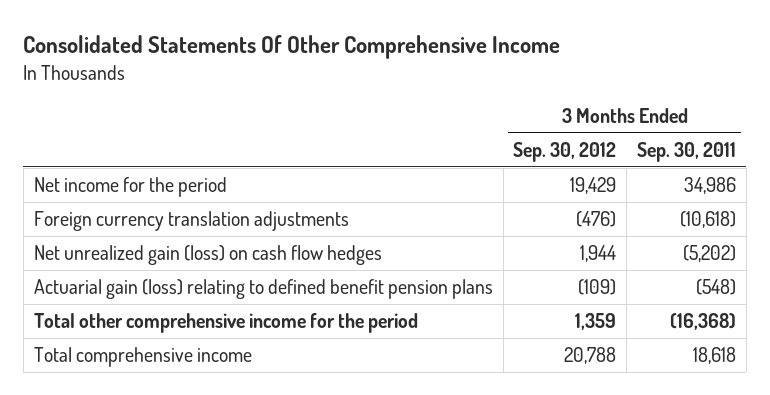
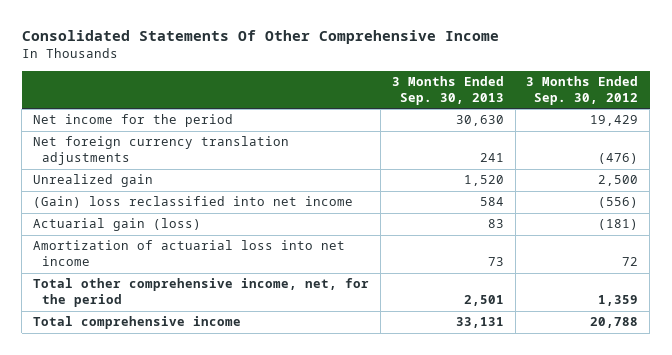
[637,142,737,163] Sep. 30, 2011 -> none
none -> [391,76,504,105] 3 Months Ended Sep. 30, 2013
[33,211,349,232] Foreign currency translation adjustments -> [33,136,290,166] Net foreign currency translation adjustments
[33,245,382,266] Net unrealized gain (loss) on cash flow hedges -> [33,174,154,188] Unrealized gain
[580,245,617,263] 1,944 -> [598,175,639,187] 2,500
none -> [33,196,354,209] (Gain) loss reclassified into net income
[33,279,493,300] Actuarial gain (loss) relating to defined benefit pension plans -> [33,218,202,232] Actuarial gain (loss)
[578,279,617,296] (109) -> [598,219,639,231] (181)
none -> [33,240,346,267] Amortization of actuarial loss into net income
[33,313,418,334] Total other comprehensive income for the period -> [33,278,370,308] Total other comprehensive income, net, for the period

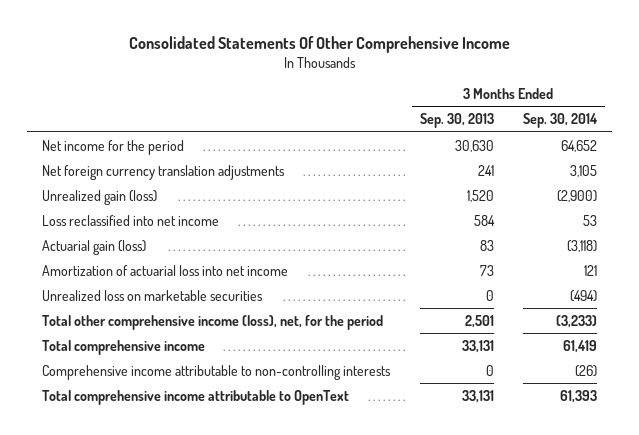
[526,76,639,105] 3 Months Ended Sep. 30, 2012 -> none
none -> [523,113,599,129] Sep. 30, 2014
[33,174,154,188] Unrealized gain -> [42,189,158,205] Unrealized gain (loss)
[33,196,354,209] (Gain) loss reclassified into net income -> [42,214,220,226] Loss reclassified into net income
none -> [42,289,264,301] Unrealized loss on marketable securities
[33,278,370,308] Total other comprehensive income, net, for the period -> [42,314,384,330] Total other comprehensive income (loss), net, for the period
none -> [42,364,392,380] Comprehensive income attributable to non-controlling interests
none -> [42,389,350,405] Total comprehensive income attributable to OpenText

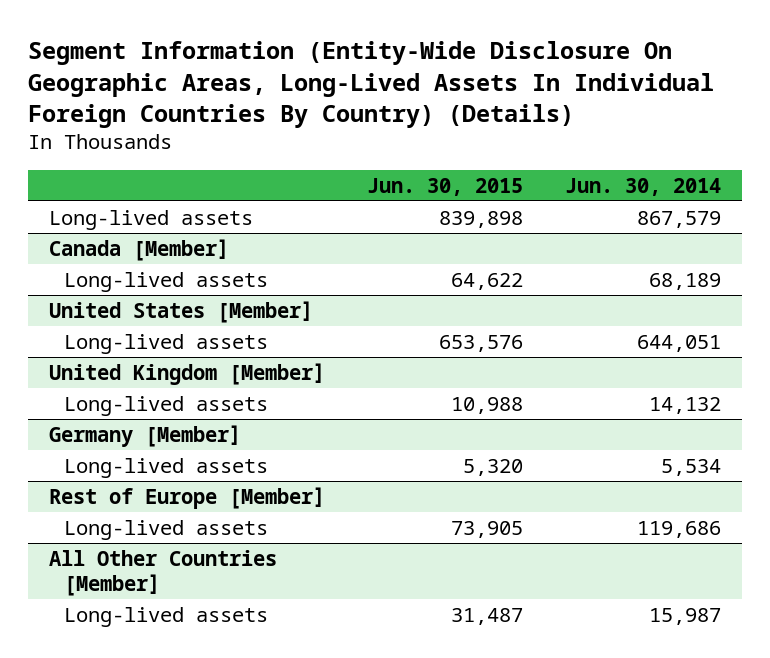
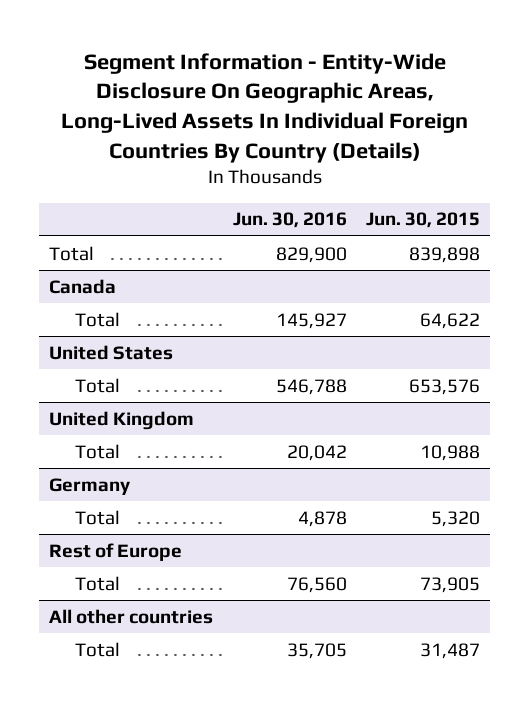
[27,41,714,129] Segment Information (Entity-Wide Disclosure On Geographic Areas, Long-Lived Assets In Individual Foreign Countries By Country) (Details) -> [60,52,468,163] Segment Information - Entity-Wide Disclosure On Geographic Areas, Long-Lived Assets In Individual Foreign Countries By Country (Details)
[565,177,722,196] Jun. 30, 2014 -> none
none -> [232,212,347,229] Jun. 30, 2016
[48,209,253,230] Long-lived assets -> [49,245,95,261] Total
[48,238,229,261] Canada [Member] -> [49,278,117,294] Canada
[64,271,269,292] Long-lived assets -> [75,311,121,327] Total
[48,300,313,323] United States [Member] -> [49,344,174,360] United States
[64,333,269,354] Long-lived assets -> [75,377,121,393] Total
[48,362,325,385] United Kingdom [Member] -> [49,410,195,430] United Kingdom
[64,395,269,416] Long-lived assets -> [75,443,121,459] Total
[48,424,241,447] Germany [Member] -> [49,477,131,495] Germany
[64,457,269,478] Long-lived assets -> [75,509,121,525] Total
[48,486,325,509] Rest of Europe [Member] -> [49,542,183,561] Rest of Europe
[64,519,269,540] Long-lived assets -> [75,575,121,591] Total
[48,549,277,596] All Other Countries [Member] -> [49,608,214,624] All other countries
[64,606,269,627] Long-lived assets -> [75,641,121,657] Total

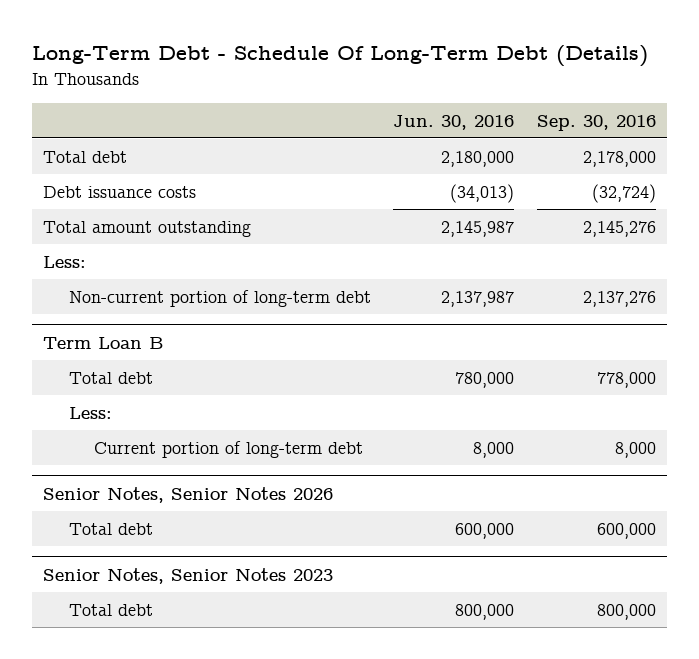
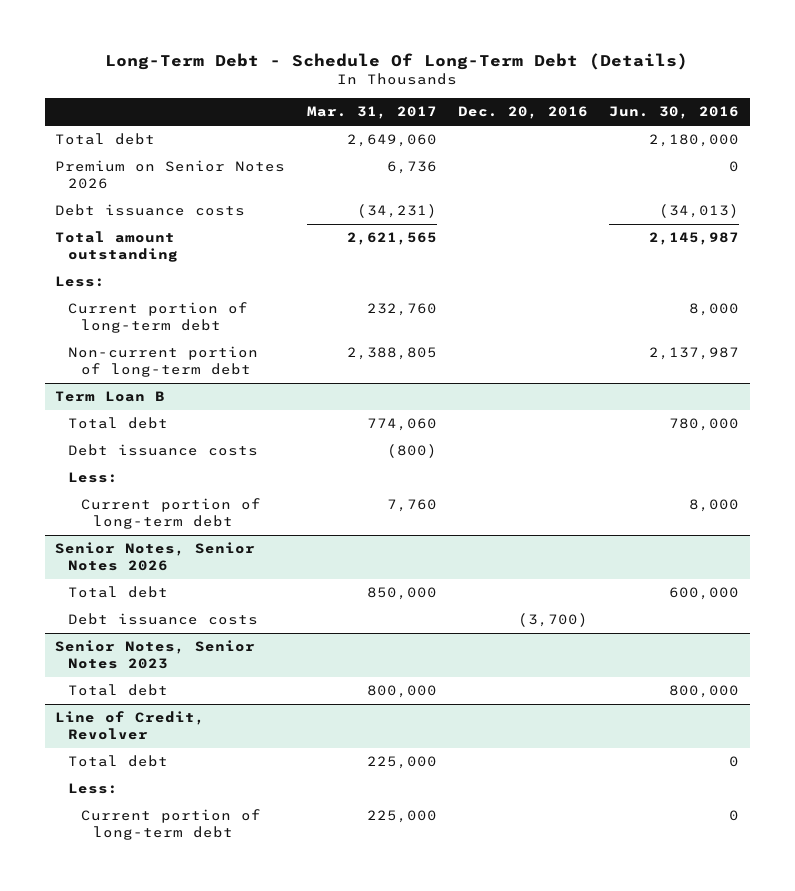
[536,114,656,131] Sep. 30, 2016 -> none
none -> [306,106,437,120] Mar. 31, 2017
none -> [457,106,588,120] Dec. 20, 2016
none -> [55,160,286,190] Premium on Senior Notes 2026
none -> [68,302,249,334] Current portion of long-term debt
none -> [68,444,259,457] Debt issuance costs
none -> [68,613,259,626] Debt issuance costs
none -> [55,711,206,741] Line of Credit, Revolver
none -> [68,755,169,768] Total debt
none -> [68,783,119,795] Less:
none -> [80,809,261,841] Current portion of long-term debt

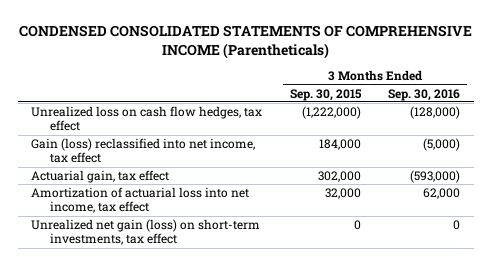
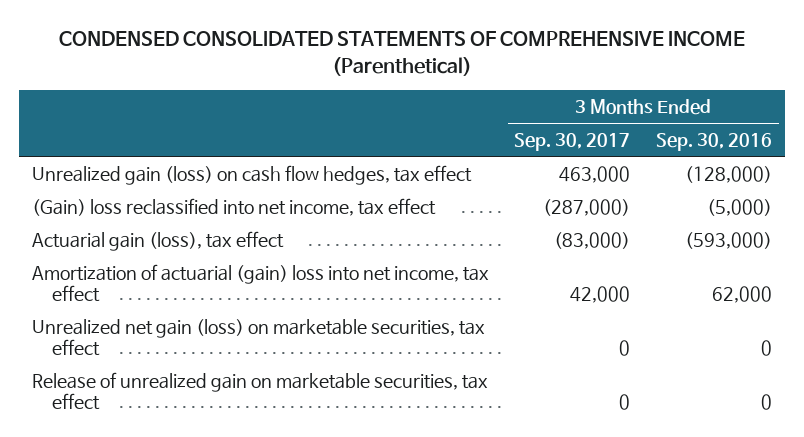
[18,25,472,59] CONDENSED CONSOLIDATED STATEMENTS OF COMPREHENSIVE INCOME (Parentheticals) -> [58,30,745,76] CONDENSED CONSOLIDATED STATEMENTS OF COMPREHENSIVE INCOME (Parenthetical)
[289,88,362,101] Sep. 30, 2015 -> none
none -> [514,132,631,151] Sep. 30, 2017
[31,106,263,132] Unrealized loss on cash flow hedges, tax effect -> [31,164,472,185] Unrealized gain (loss) on cash flow hedges, tax effect
[31,138,256,164] Gain (loss) reclassified into net income, tax effect -> [31,197,436,216] (Gain) loss reclassified into net income, tax effect
[31,170,170,184] Actuarial gain, tax effect -> [31,230,284,251] Actuarial gain (loss), tax effect
[31,187,250,214] Amortization of actuarial loss into net income, tax effect -> [31,263,489,302] Amortization of actuarial (gain) loss into net income, tax effect
[31,219,261,246] Unrealized net gain (loss) on short-term investments, tax effect -> [31,318,485,356] Unrealized net gain (loss) on marketable securities, tax effect
none -> [31,371,488,410] Release of unrealized gain on marketable securities, tax effect

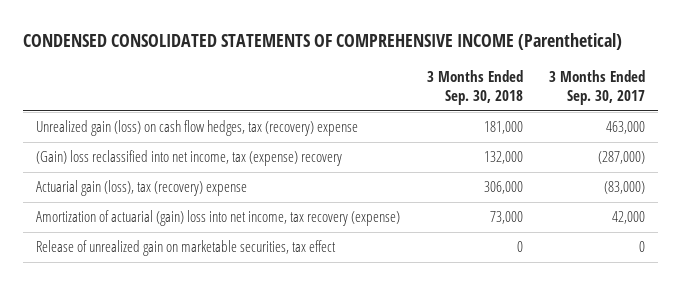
[656,132,773,151] Sep. 30, 2016 -> none
none -> [426,70,523,105] 3 Months Ended Sep. 30, 2018
[31,318,485,356] Unrealized net gain (loss) on marketable securities, tax effect -> none
[31,164,472,185] Unrealized gain (loss) on cash flow hedges, tax effect -> [36,120,359,137] Unrealized gain (loss) on cash flow hedges, tax (recovery) expense
[31,197,436,216] (Gain) loss reclassified into net income, tax effect -> [36,150,343,167] (Gain) loss reclassified into net income, tax (expense) recovery
[31,230,284,251] Actuarial gain (loss), tax effect -> [36,180,248,197] Actuarial gain (loss), tax (recovery) expense
[31,263,489,302] Amortization of actuarial (gain) loss into net income, tax effect -> [36,210,401,227] Amortization of actuarial (gain) loss into net income, tax recovery (expense)

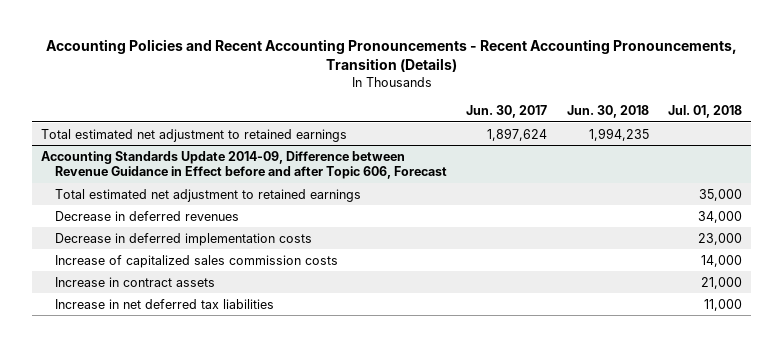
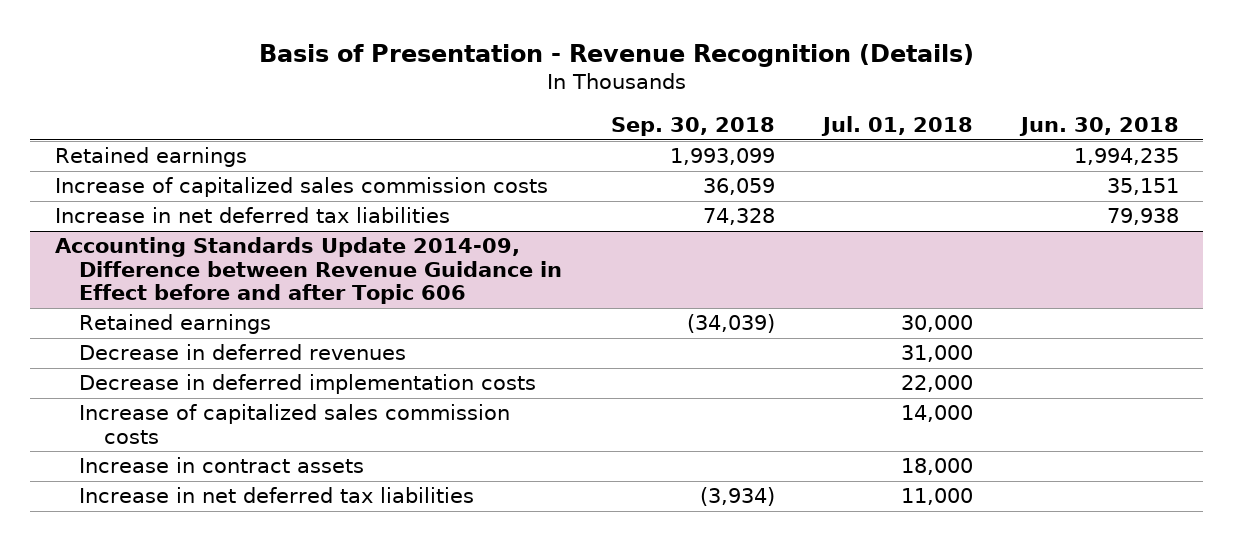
[45,38,737,73] Accounting Policies and Recent Accounting Pronouncements - Recent Accounting Pronouncements, Transition (Details) -> [258,43,974,67] Basis of Presentation - Revenue Recognition (Details)
[466,105,548,119] Jun. 30, 2017 -> none
none -> [610,117,775,137] Sep. 30, 2018
[41,128,348,142] Total estimated net adjustment to retained earnings -> [54,147,247,168] Retained earnings
none -> [54,177,548,198] Increase of capitalized sales commission costs
none -> [54,207,450,224] Increase in net deferred tax liabilities
[41,150,448,180] Accounting Standards Update 2014-09, Difference between Revenue Guidance in Effect before and after Topic 606, Forecast -> [54,237,563,305] Accounting Standards Update 2014-09, Difference between Revenue Guidance in Effect before and after Topic 606
[55,188,362,202] Total estimated net adjustment to retained earnings -> [79,314,272,335] Retained earnings
[698,188,742,201] 35,000 -> [900,315,973,333] 30,000
[697,210,742,223] 34,000 -> [900,345,973,363] 31,000
[697,232,742,245] 23,000 -> [900,375,973,393] 22,000
[700,276,742,289] 21,000 -> [900,458,973,476] 18,000

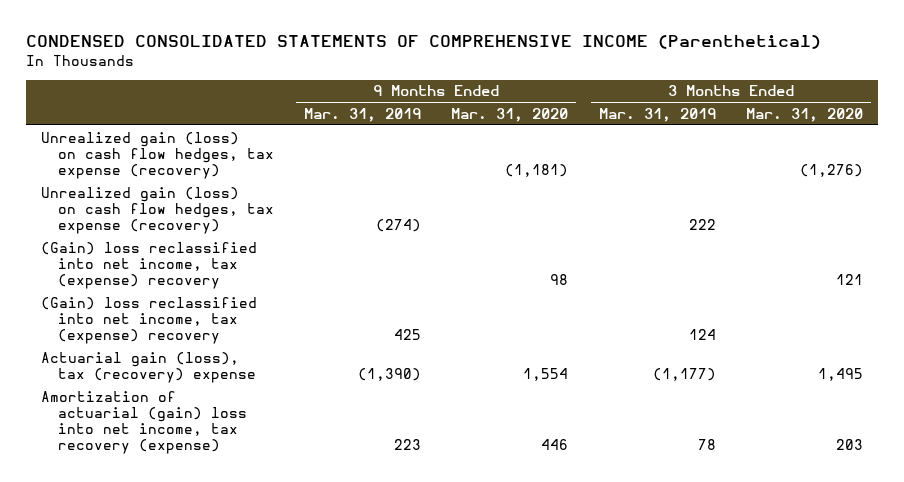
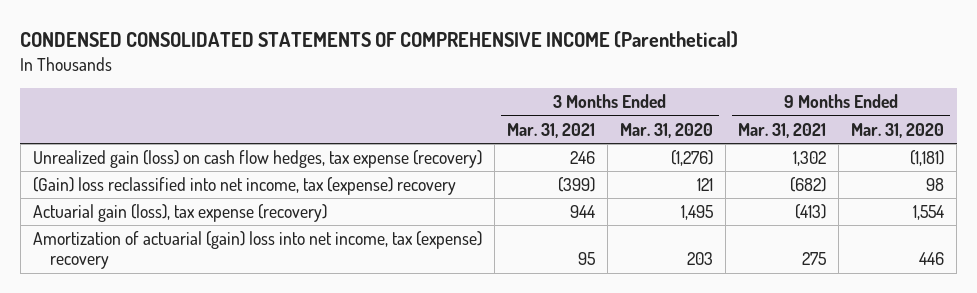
[303,107,421,122] Mar. 31, 2019 -> none
[598,107,716,122] Mar. 31, 2019 -> none
none -> [507,122,596,138] Mar. 31, 2021
none -> [738,122,827,138] Mar. 31, 2021
[41,186,274,234] Unrealized gain (loss) on cash flow hedges, tax expense (recovery) -> none
[41,296,258,344] (Gain) loss reclassified into net income, tax (expense) recovery -> none
[41,351,256,383] Actuarial gain (loss), tax (recovery) expense -> [32,204,327,223] Actuarial gain (loss), tax expense (recovery)
[41,390,247,454] Amortization of actuarial (gain) loss into net income, tax recovery (expense) -> [32,231,482,270] Amortization of actuarial (gain) loss into net income, tax (expense) recovery

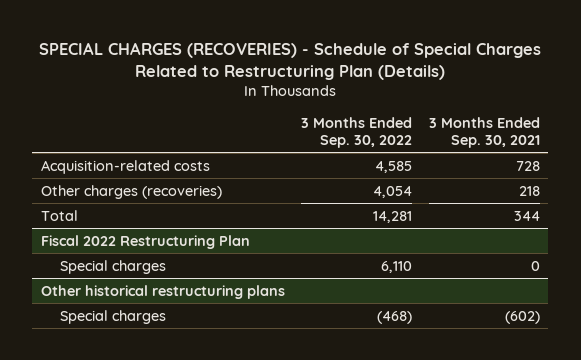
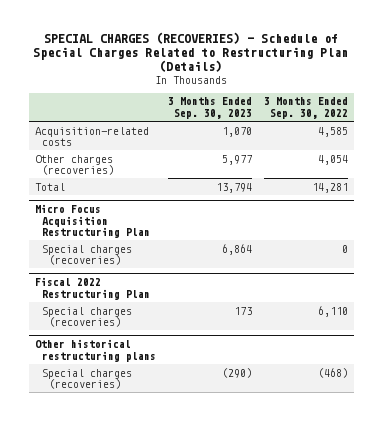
[428,116,540,148] 3 Months Ended Sep. 30, 2021 -> none
none -> [167,97,252,119] 3 Months Ended Sep. 30, 2023
none -> [34,204,151,238] Micro Focus Acquisition Restructuring Plan
none -> [42,244,133,266] Special charges (recoveries)
[60,259,167,274] Special charges -> [42,306,133,328] Special charges (recoveries)
[60,309,167,324] Special charges -> [42,368,133,390] Special charges (recoveries)

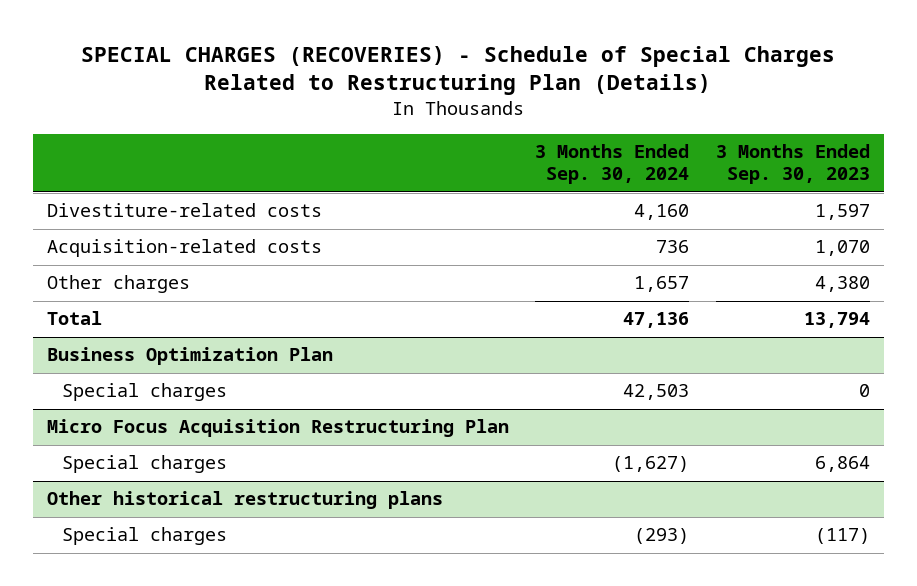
[263,97,348,119] 3 Months Ended Sep. 30, 2022 -> none
none -> [535,144,690,185] 3 Months Ended Sep. 30, 2024
none -> [46,203,322,218] Divestiture-related costs
[34,154,115,176] Other charges (recoveries) -> [46,275,190,294] Other charges
[221,154,252,165] 5,977 -> [815,276,871,293] 4,380
none -> [46,347,333,366] Business Optimization Plan
none -> [62,383,228,402] Special charges
[34,277,151,300] Fiscal 2022 Restructuring Plan -> none
[42,306,133,328] Special charges (recoveries) -> none
[42,244,133,266] Special charges (recoveries) -> [62,455,228,474] Special charges
[42,368,133,390] Special charges (recoveries) -> [62,527,228,546] Special charges
[221,367,252,378] (290) -> [815,528,871,545] (117)

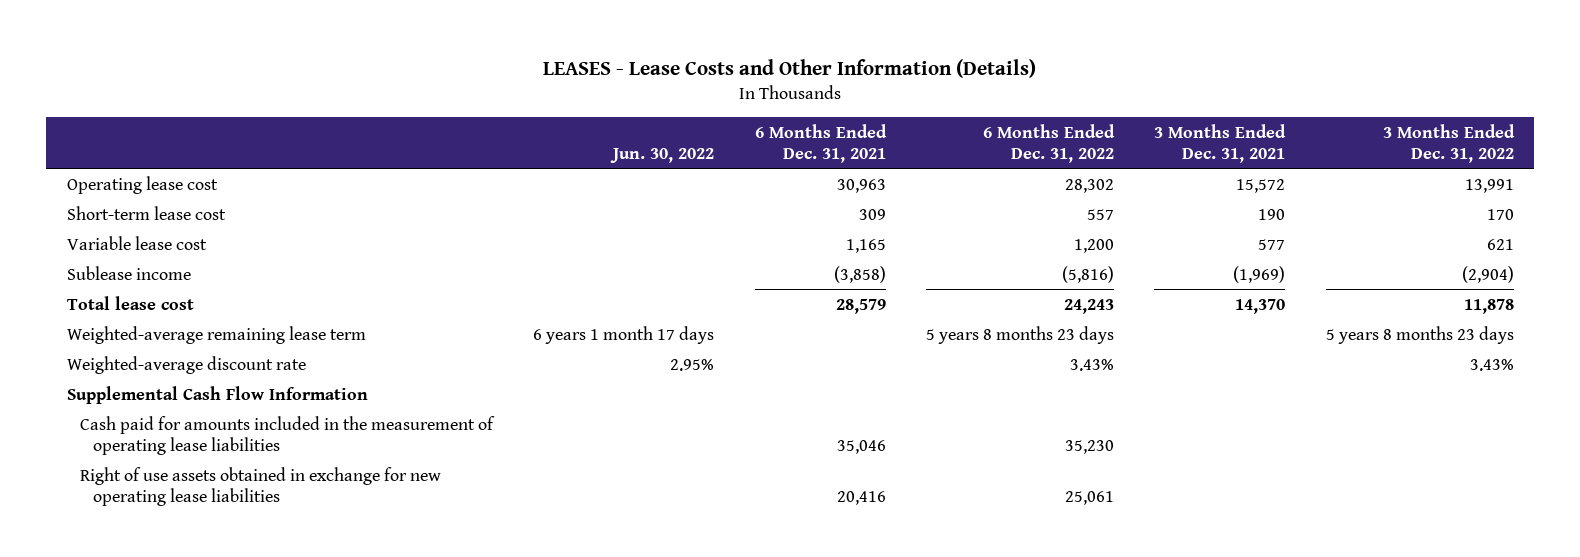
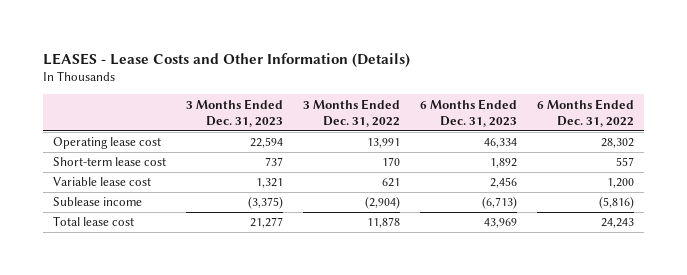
[610,148,715,164] Jun. 30, 2022 -> none
[754,123,887,164] 6 Months Ended Dec. 31, 2021 -> none
[1154,123,1287,164] 3 Months Ended Dec. 31, 2021 -> none
none -> [186,98,284,127] 3 Months Ended Dec. 31, 2023
none -> [419,98,517,127] 6 Months Ended Dec. 31, 2023
[66,325,366,344] Weighted-average remaining lease term -> none
[66,355,306,374] Weighted-average discount rate -> none
[66,385,368,404] Supplemental Cash Flow Information -> none
[79,415,495,455] Cash paid for amounts included in the measurement of operating lease liabilities -> none
[79,466,441,506] Right of use assets obtained in exchange for new operating lease liabilities -> none

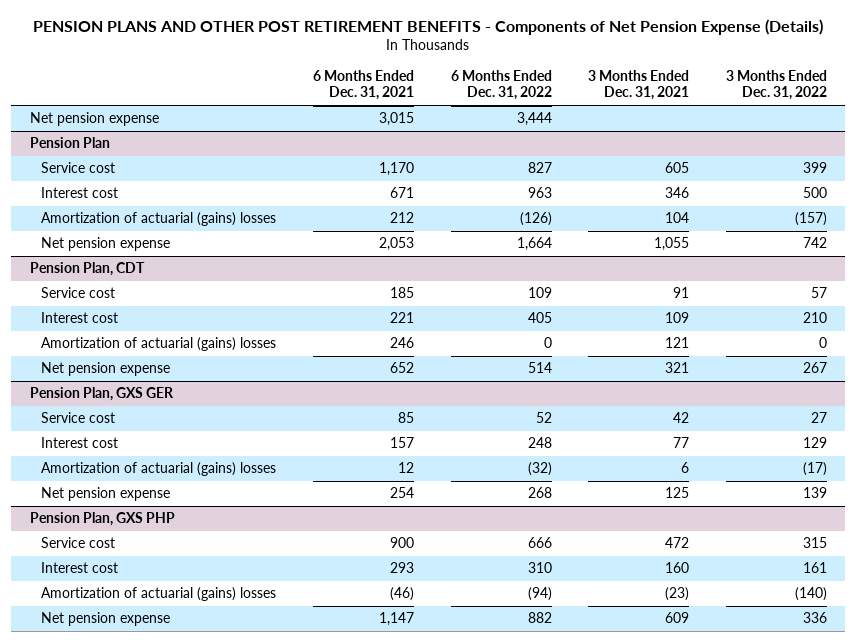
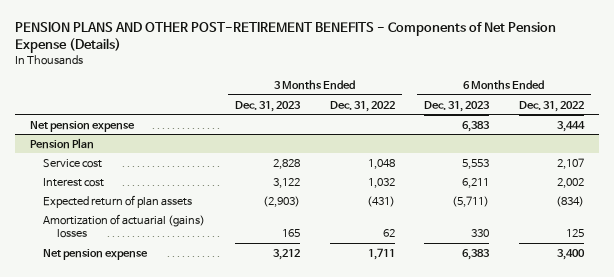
[33,19,824,36] PENSION PLANS AND OTHER POST RETIREMENT BENEFITS - Components of Net Pension Expense (Details) -> [14,22,556,54] PENSION PLANS AND OTHER POST-RETIREMENT BENEFITS - Components of Net Pension Expense (Details)
[313,69,415,101] 6 Months Ended Dec. 31, 2021 -> none
[588,69,690,101] 3 Months Ended Dec. 31, 2021 -> none
none -> [234,100,301,112] Dec. 31, 2023
none -> [424,100,491,112] Dec. 31, 2023
[29,262,145,277] Pension Plan, CDT -> none
[41,287,116,299] Service cost -> none
[41,312,119,324] Interest cost -> none
[41,337,277,352] Amortization of actuarial (gains) losses -> none
[41,362,171,377] Net pension expense -> none
[29,387,174,402] Pension Plan, GXS GER -> none
[41,412,116,424] Service cost -> none
[41,437,119,449] Interest cost -> none
[41,462,277,477] Amortization of actuarial (gains) losses -> none
[41,487,171,502] Net pension expense -> none
[29,512,175,527] Pension Plan, GXS PHP -> none
[41,537,116,549] Service cost -> none
[41,562,119,574] Interest cost -> none
[41,587,277,602] Amortization of actuarial (gains) losses -> none
[41,612,171,627] Net pension expense -> none
[527,162,552,174] 827 -> [557,157,585,169] 2,107
[802,162,827,174] 399 -> [367,158,395,169] 1,048
[527,187,552,199] 963 -> [557,177,585,188] 2,002
[802,187,827,199] 500 -> [367,177,395,188] 1,032
none -> [43,194,193,208] Expected return of plan assets
[519,212,552,227] (126) -> [566,229,585,238] 125
[794,212,827,227] (157) -> [382,229,395,238] 62
[516,237,552,252] 1,664 -> [557,248,586,260] 3,400
[802,237,827,249] 742 -> [367,247,395,260] 1,711

